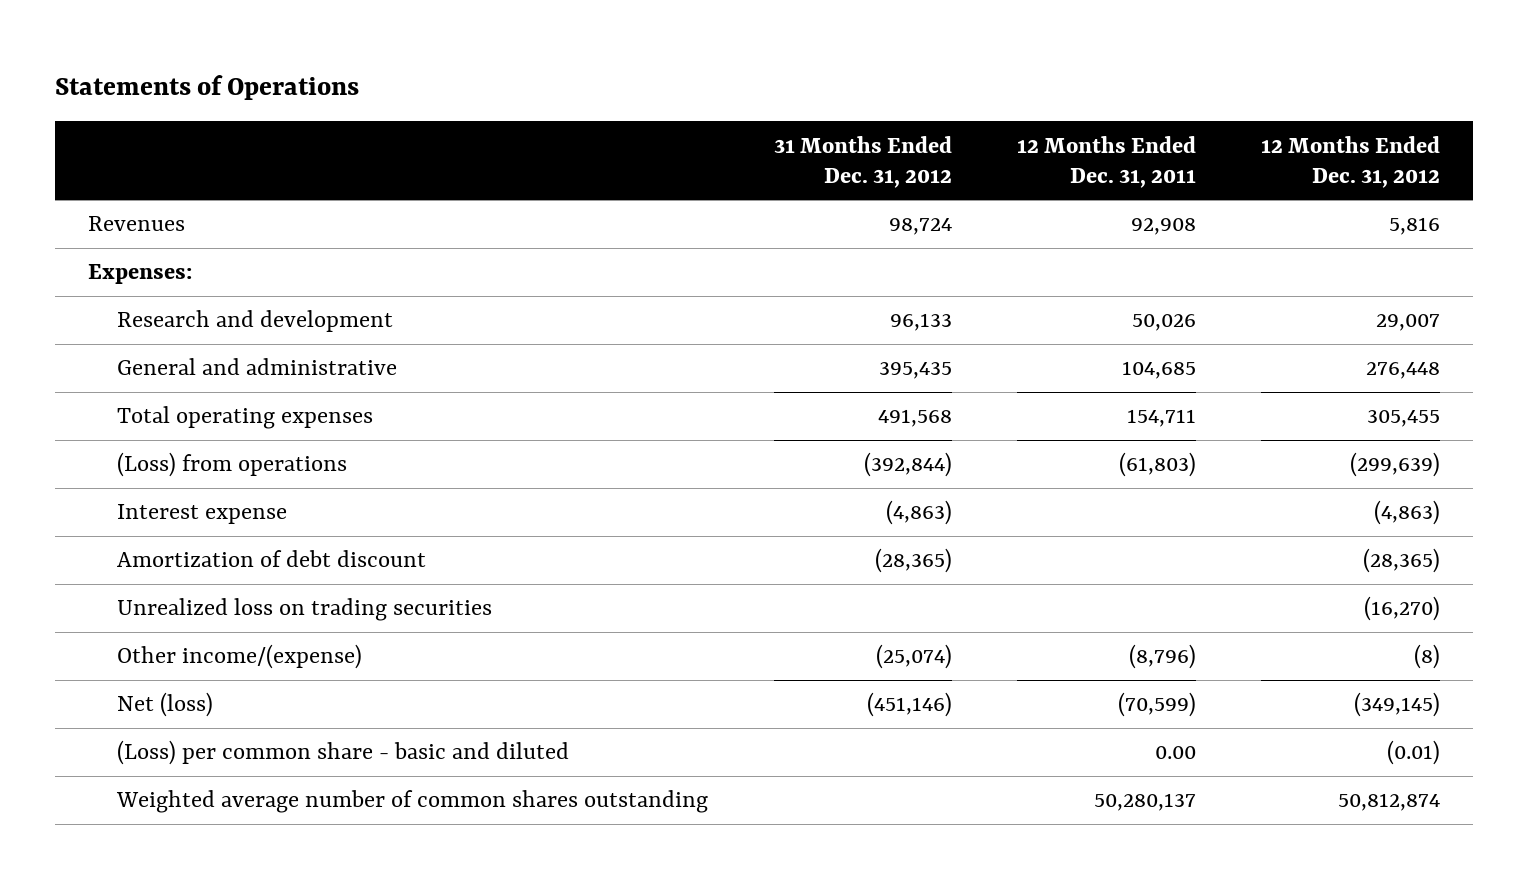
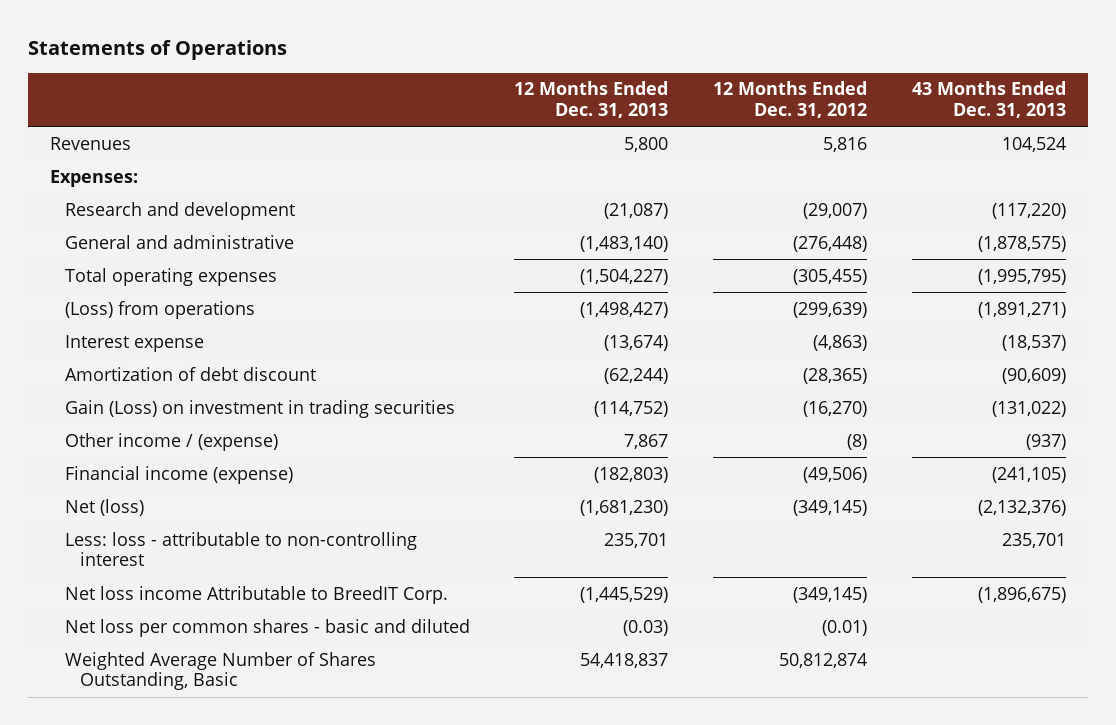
[773,135,952,189] 31 Months Ended Dec. 31, 2012 -> none
[1016,135,1196,189] 12 Months Ended Dec. 31, 2011 -> none
none -> [514,81,669,118] 12 Months Ended Dec. 31, 2013
none -> [911,81,1066,118] 43 Months Ended Dec. 31, 2013
[1376,314,1441,332] 29,007 -> [802,202,867,219] (29,007)
[1366,362,1441,380] 276,448 -> [792,235,867,252] (276,448)
[1367,410,1441,428] 305,455 -> [792,268,867,285] (305,455)
[117,598,493,622] Unrealized loss on trading securities -> [64,399,455,418] Gain (Loss) on investment in trading securities
[117,644,363,670] Other income/(expense) -> [64,432,278,451] Other income / (expense)
none -> [64,465,293,484] Financial income (expense)
none -> [64,531,417,567] Less: loss - attributable to non-controlling interest
none -> [64,585,448,604] Net loss income Attributable to BreedIT Corp.
[117,740,570,766] (Loss) per common share - basic and diluted -> [64,618,470,637] Net loss per common shares - basic and diluted
[116,790,709,814] Weighted average number of common shares outstanding -> [64,651,376,691] Weighted Average Number of Shares Outstanding, Basic

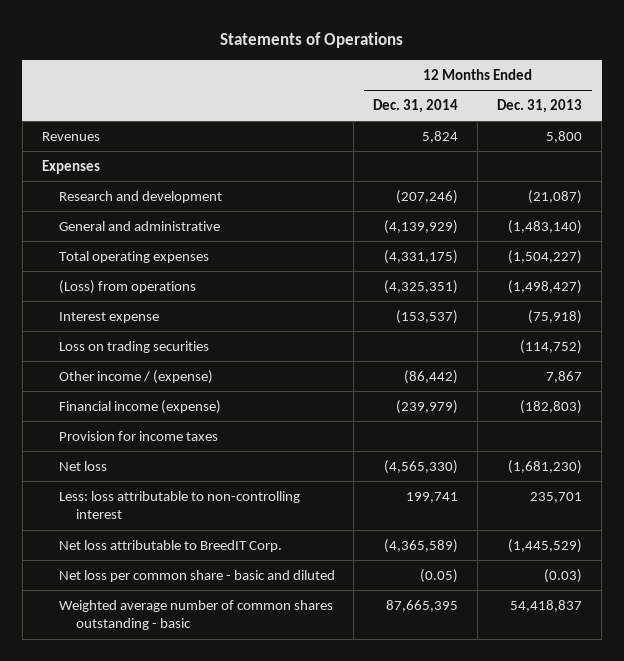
[712,81,867,118] 12 Months Ended Dec. 31, 2012 -> none
[911,81,1066,118] 43 Months Ended Dec. 31, 2013 -> none
none -> [373,98,459,113] Dec. 31, 2014
[50,169,139,187] Expenses: -> [41,159,100,174] Expenses
[64,366,316,381] Amortization of debt discount -> none
[604,334,669,351] (13,674) -> [528,309,583,324] (75,918)
[64,399,455,418] Gain (Loss) on investment in trading securities -> [58,340,209,353] Loss on trading securities
none -> [58,430,218,441] Provision for income taxes
[64,498,144,516] Net (loss) -> [58,460,107,471] Net loss
[64,531,417,567] Less: loss - attributable to non-controlling interest -> [58,490,300,520] Less: loss attributable to non-controlling interest
[64,585,448,604] Net loss income Attributable to BreedIT Corp. -> [58,539,282,552] Net loss attributable to BreedIT Corp.
[64,618,470,637] Net loss per common shares - basic and diluted -> [58,569,335,582] Net loss per common share - basic and diluted
[64,651,376,691] Weighted Average Number of Shares Outstanding, Basic -> [58,599,333,631] Weighted average number of common shares outstanding - basic

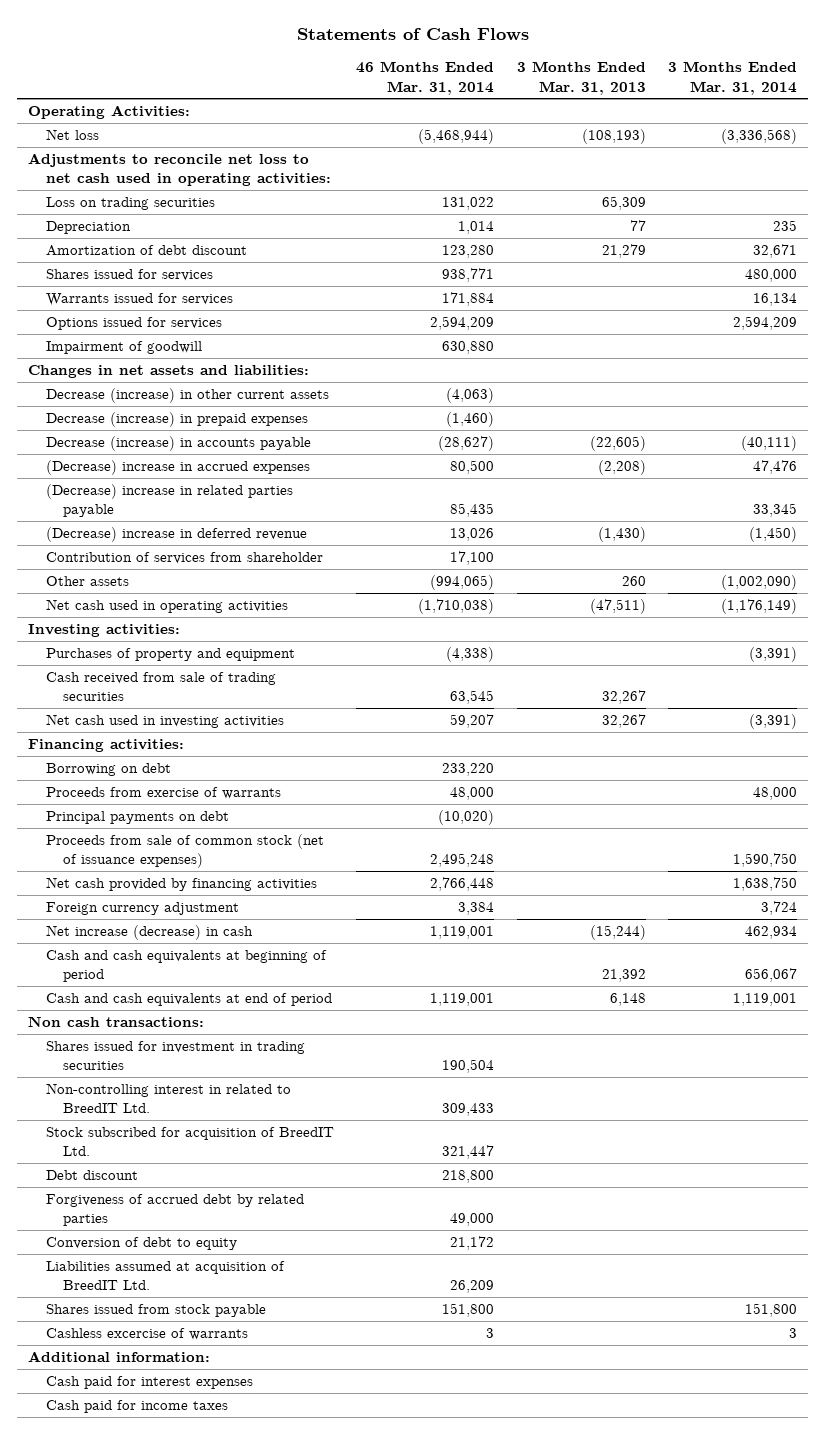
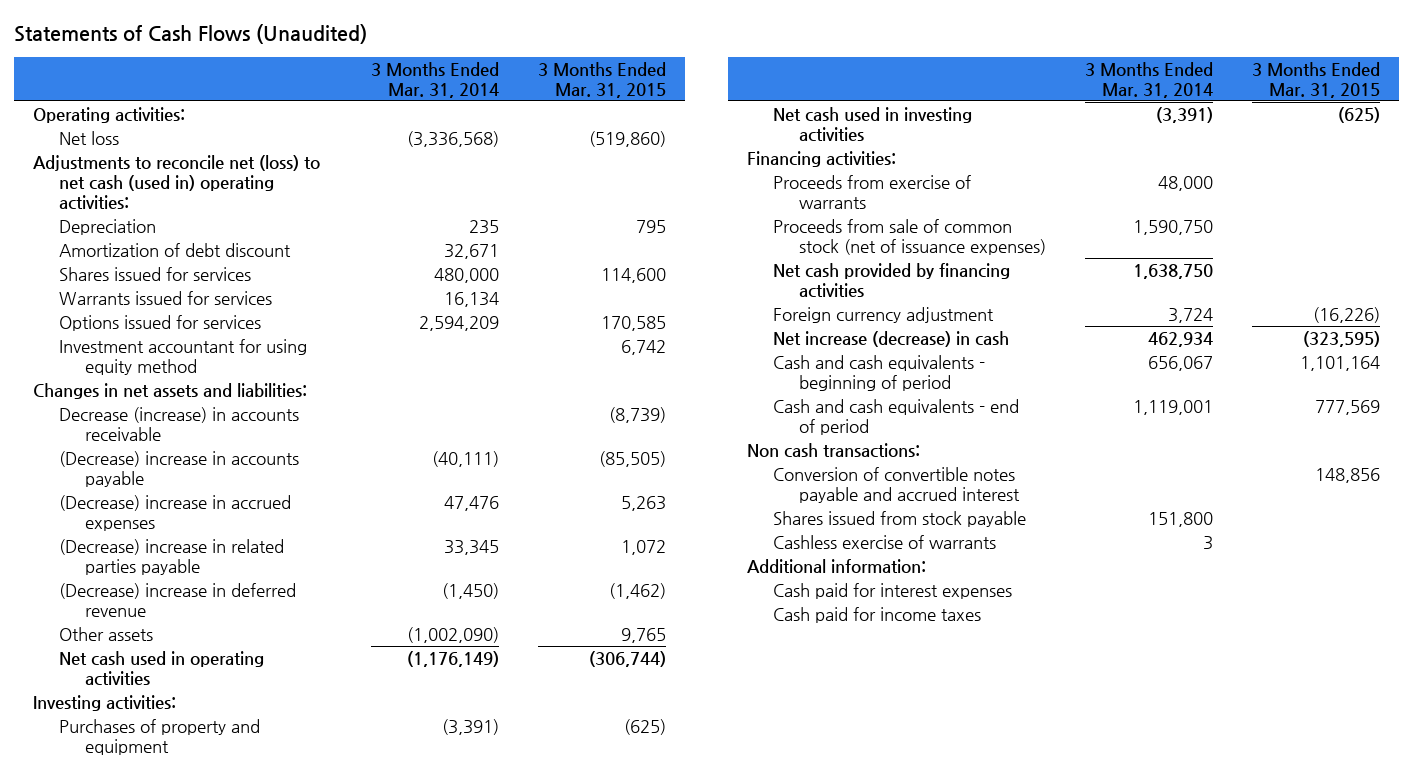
[296,28,529,41] Statements of Cash Flows -> [13,23,367,44] Statements of Cash Flows (Unaudited)
[356,61,495,95] 46 Months Ended Mar. 31, 2014 -> none
[516,61,646,95] 3 Months Ended Mar. 31, 2013 -> none
none -> [537,61,666,98] 3 Months Ended Mar. 31, 2015
[28,104,191,119] Operating Activities: -> [33,107,186,124] Operating activities:
[45,196,215,210] Loss on trading securities -> none
[28,152,331,187] Adjustments to reconcile net loss to net cash used in operating activities: -> [33,155,321,210] Adjustments to reconcile net (loss) to net cash (used in) operating activities:
[45,340,202,354] Impairment of goodwill -> none
none -> [59,339,308,375] Investment accountant for using equity method
[45,387,329,403] Decrease (increase) in other current assets -> none
[45,411,308,427] Decrease (increase) in prepaid expenses -> none
none -> [59,407,300,441] Decrease (increase) in accounts receivable
[45,435,311,451] Decrease (increase) in accounts payable -> [59,451,300,487] (Decrease) increase in accounts payable
[45,551,323,564] Contribution of services from shareholder -> none
[45,671,276,702] Cash received from sale of trading securities -> none
[45,762,171,776] Borrowing on debt -> none
[45,810,229,824] Principal payments on debt -> none
[45,949,327,983] Cash and cash equivalents at beginning of period -> [772,355,985,391] Cash and cash equivalents - beginning of period
[45,992,332,1006] Cash and cash equivalents at end of period -> [772,399,1019,435] Cash and cash equivalents - end of period
[45,1040,305,1071] Shares issued for investment in trading securities -> none
[45,1082,291,1114] Non-controlling interest in related to BreedIT Ltd. -> none
[45,1126,334,1157] Stock subscribed for acquisition of BreedIT Ltd. -> none
[45,1169,138,1180] Debt discount -> none
[45,1193,304,1227] Forgiveness of accrued debt by related parties -> none
[45,1260,285,1291] Liabilities assumed at acquisition of BreedIT Ltd. -> none
[45,1236,237,1250] Conversion of debt to equity -> [772,467,1020,503] Conversion of convertible notes payable and accrued interest
[45,1327,248,1340] Cashless excercise of warrants -> [772,535,996,550] Cashless exercise of warrants

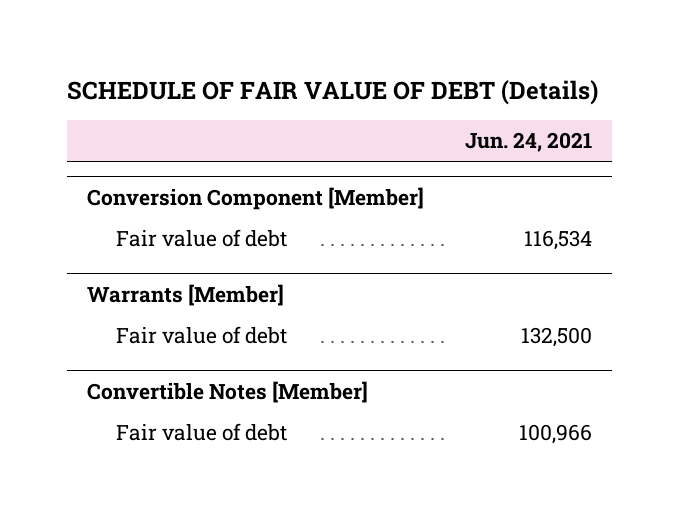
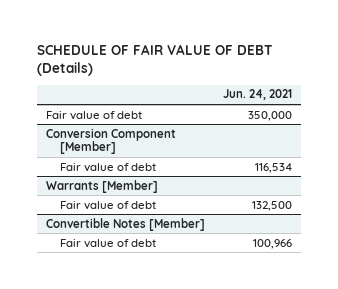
none -> [46,110,143,120] Fair value of debt

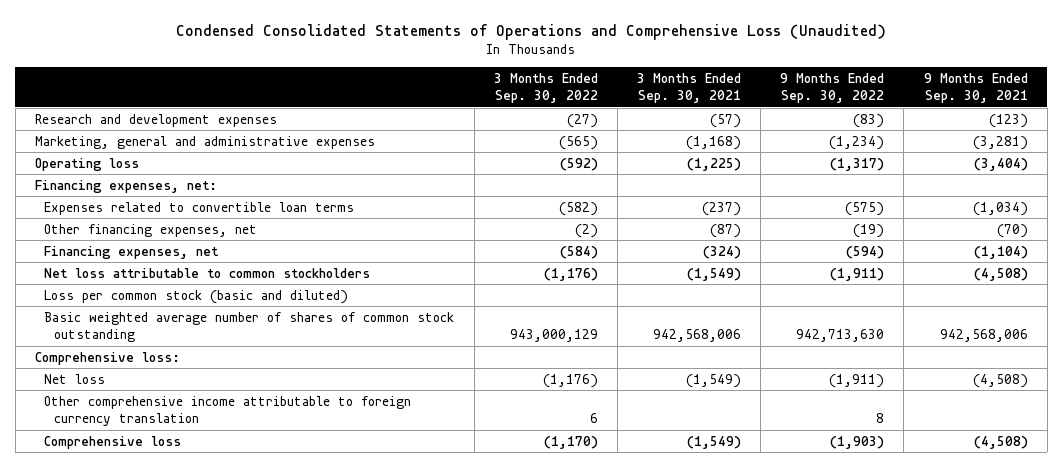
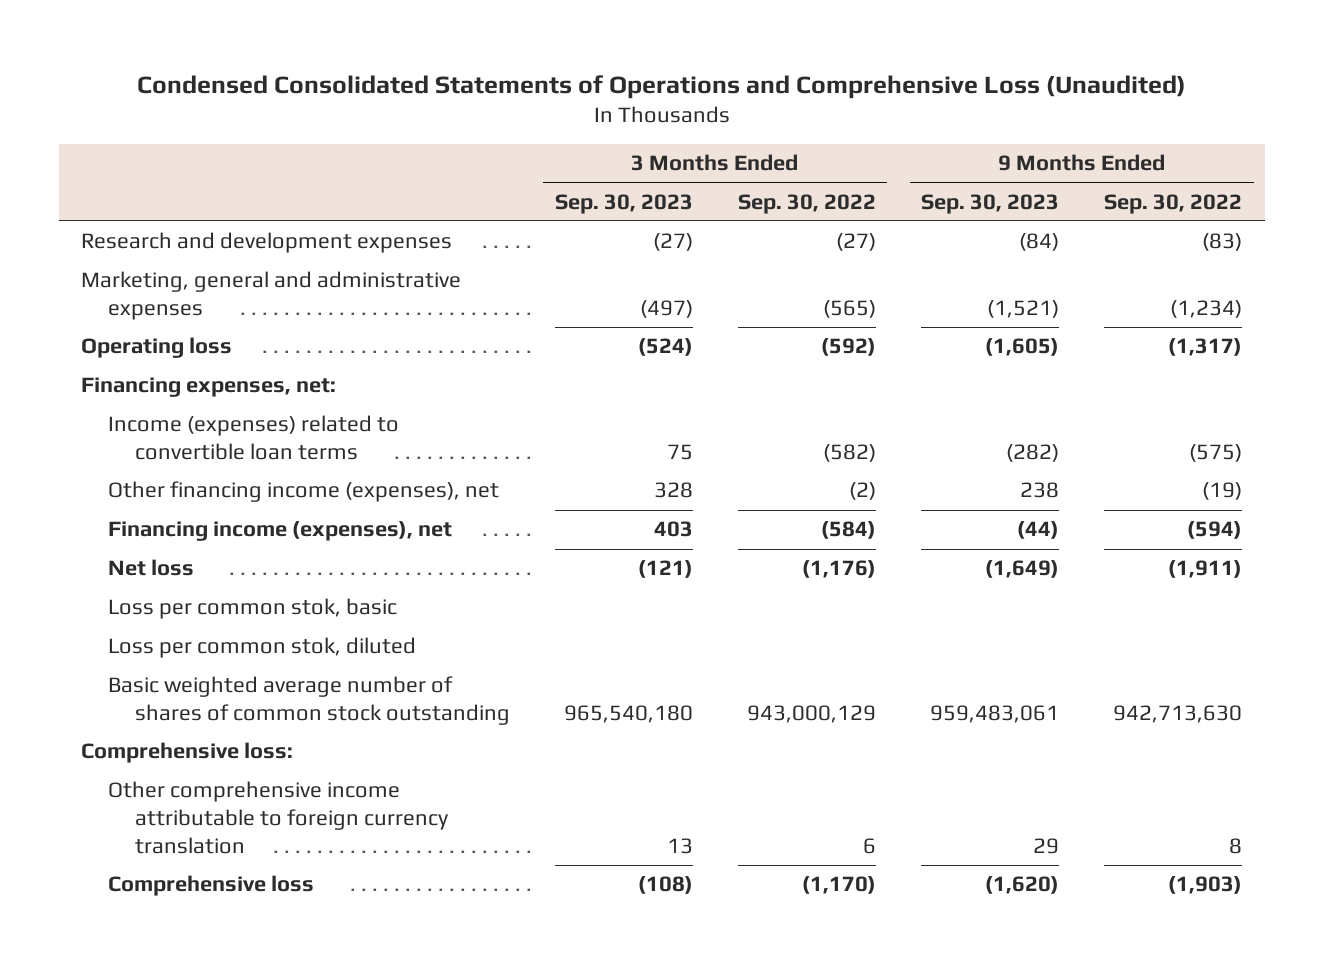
[636,73,741,104] 3 Months Ended Sep. 30, 2021 -> none
[923,73,1028,104] 9 Months Ended Sep. 30, 2021 -> none
none -> [554,193,693,214] Sep. 30, 2023
none -> [921,193,1060,214] Sep. 30, 2023
[44,267,371,278] Net loss attributable to common stockholders -> none
[44,201,355,215] Expenses related to convertible loan terms -> [107,415,399,460] Income (expenses) related to convertible loan terms
[44,223,258,237] Other financing expenses, net -> [107,481,499,503] Other financing income (expenses), net
[44,245,220,259] Financing expenses, net -> [107,521,452,542] Financing income (expenses), net
[44,373,106,384] Net loss -> [107,559,194,577] Net loss
[44,289,349,304] Loss per common stock (basic and diluted) -> [107,598,397,620] Loss per common stok, basic
none -> [107,637,416,659] Loss per common stok, diluted

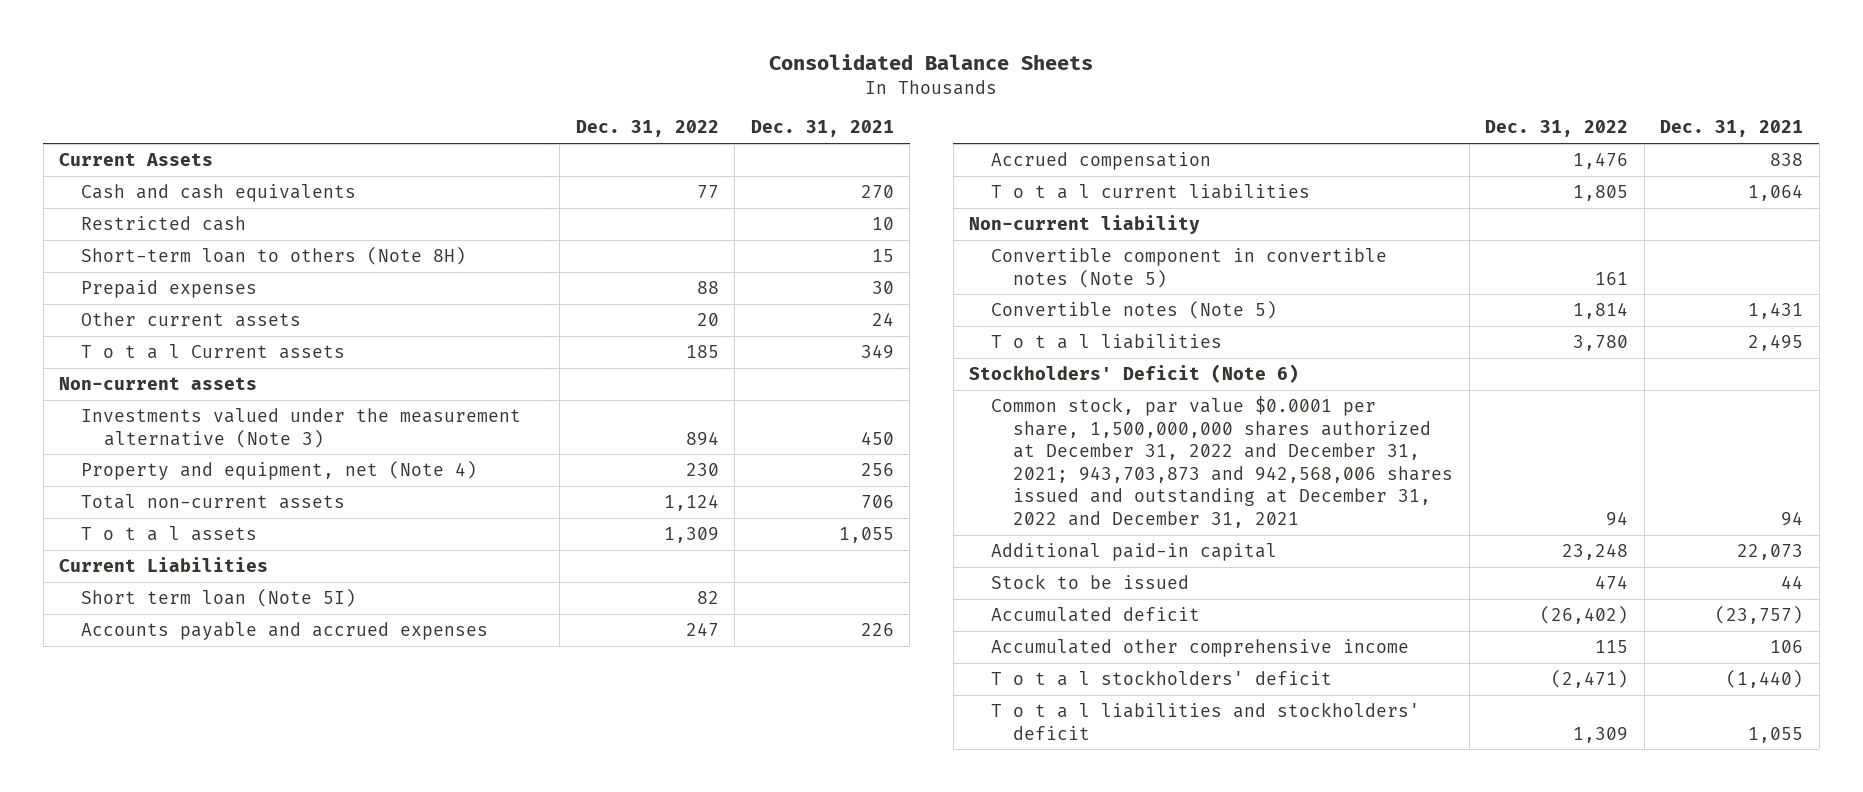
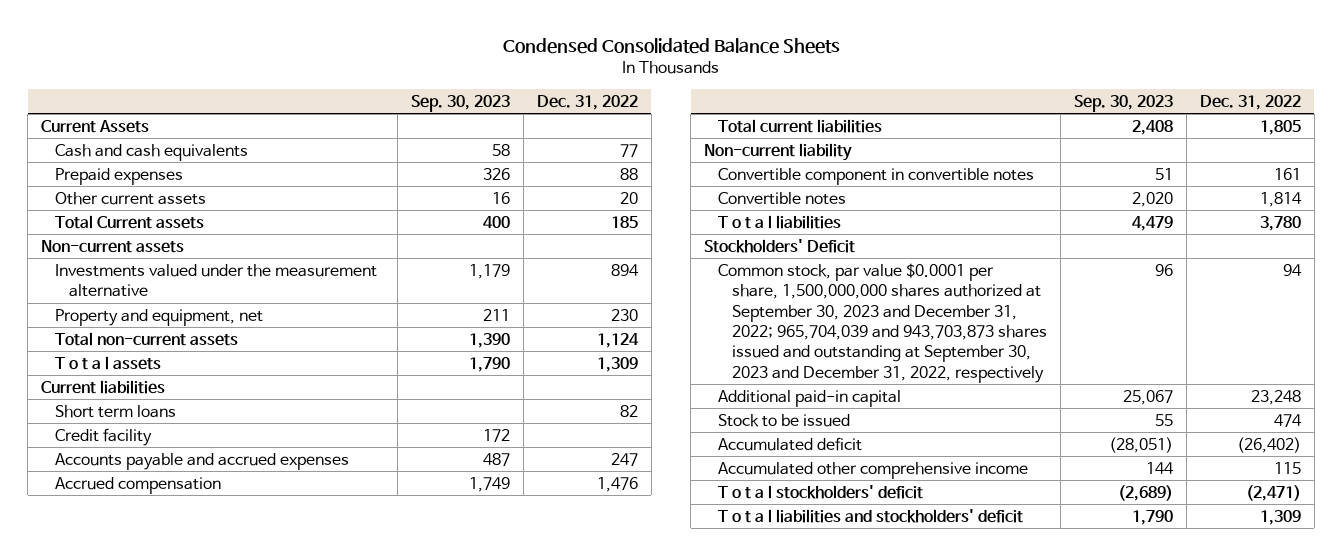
[769,54,1094,71] Consolidated Balance Sheets -> [502,37,840,54] Condensed Consolidated Balance Sheets
[750,120,894,138] Dec. 31, 2021 -> none
none -> [410,94,510,112] Sep. 30, 2023
[81,216,247,232] Restricted cash -> none
[81,246,467,266] Short-term loan to others (Note 8H) -> none
[81,344,346,360] T o t a l Current assets -> [54,214,204,229] Total Current assets
[81,408,522,448] Investments valued under the measurement alternative (Note 3) -> [54,263,377,298] Investments valued under the measurement alternative
[81,460,478,481] Property and equipment, net (Note 4) -> [54,308,263,326] Property and equipment, net
[59,557,269,573] Current Liabilities -> [41,379,166,394] Current liabilities
[81,588,357,608] Short term loan (Note 5I) -> [54,404,176,418] Short term loans
none -> [54,427,152,446] Credit facility
[991,184,1311,200] T o t a l current liabilities -> [717,118,882,133] Total current liabilities
[991,248,1388,288] Convertible component in convertible notes (Note 5) -> [717,167,1034,185] Convertible component in convertible notes
[991,300,1278,320] Convertible notes (Note 5) -> [717,191,846,205] Convertible notes
[969,364,1300,384] Stockholders' Deficit (Note 6) -> [704,238,856,253] Stockholders' Deficit
[991,396,1454,528] Common stock, par value $0.0001 per share, 1,500,000,000 shares authorized at December 31, 2022 and December 31, 2021; 943,703,873 and 942,568,006 shares issued and outstanding at December 31, 2022 and December 31, 2021 -> [717,262,1047,383] Common stock, par value $0.0001 per share, 1,500,000,000 shares authorized at September 30, 2023 and December 31, 2022; 965,704,039 and 943,703,873 shares issued and outstanding at September 30, 2023 and December 31, 2022, respectively

